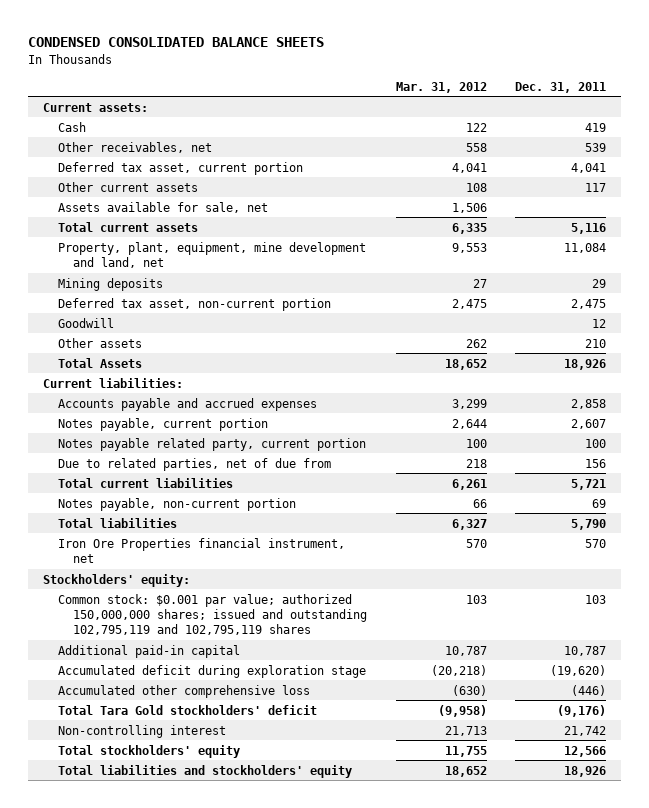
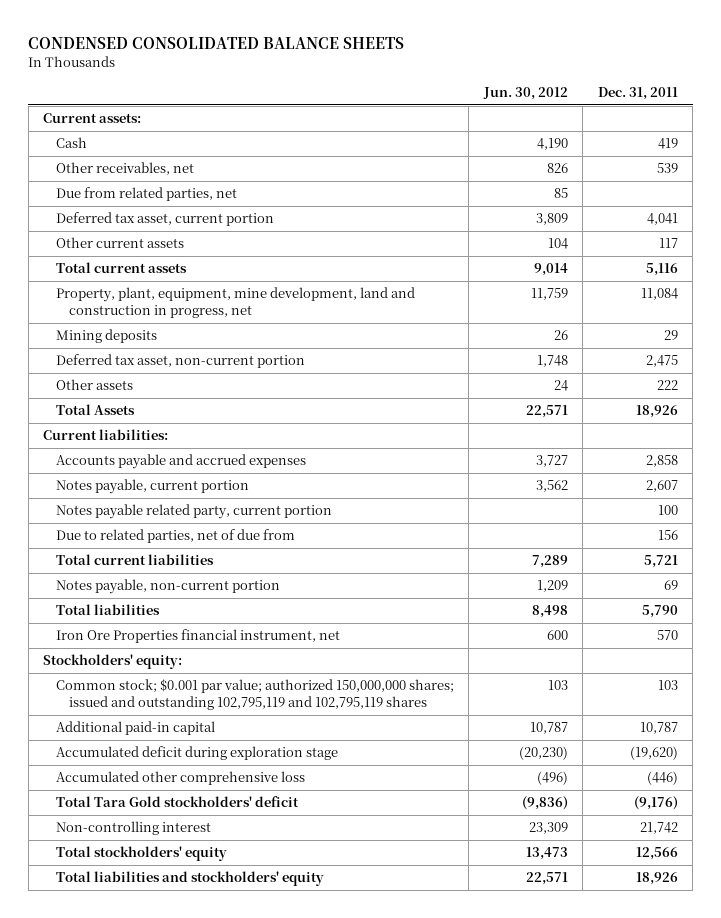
[395,81,487,93] Mar. 31, 2012 -> none
none -> [482,86,568,100] Jun. 30, 2012
none -> [56,187,238,202] Due from related parties, net
[57,201,268,213] Assets available for sale, net -> none
[57,241,366,268] Property, plant, equipment, mine development and land, net -> [56,287,416,319] Property, plant, equipment, mine development, land and construction in progress, net
[57,317,114,328] Goodwill -> none
[585,338,607,348] 210 -> [656,380,678,391] 222
[57,593,368,636] Common stock: $0.001 par value; authorized 150,000,000 shares; issued and outstanding 102,795,119 and 102,795,119 shares -> [56,679,455,711] Common stock; $0.001 par value; authorized 150,000,000 shares; issued and outstanding 102,795,119 and 102,795,119 shares

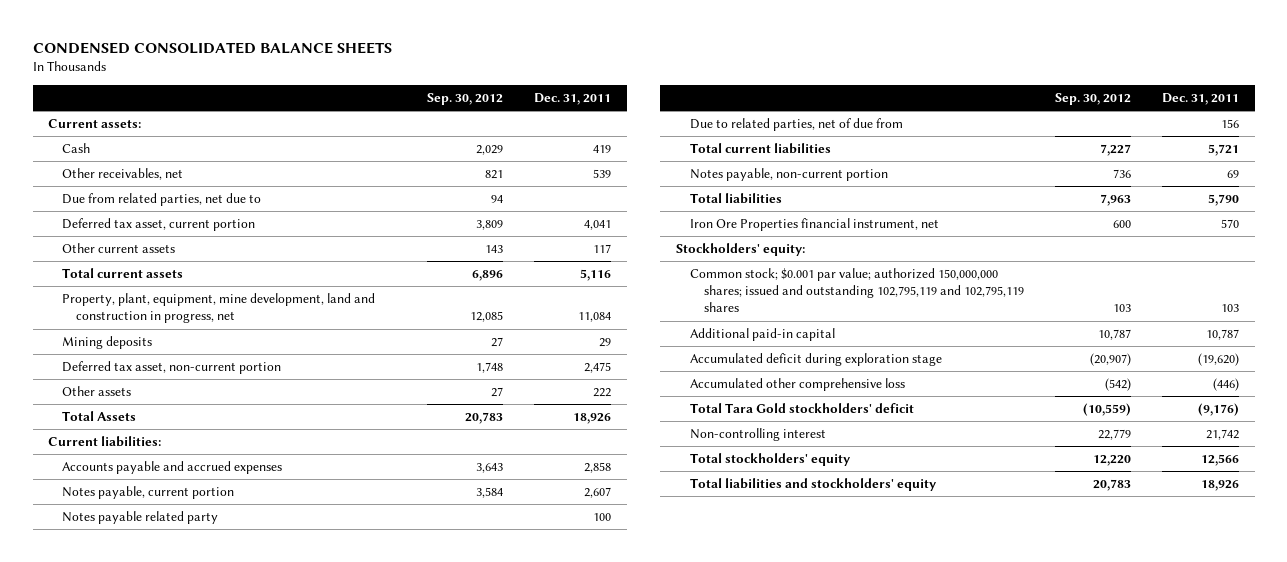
[482,86,568,100] Jun. 30, 2012 -> none
none -> [427,92,504,105] Sep. 30, 2012
[56,187,238,202] Due from related parties, net -> [62,193,262,207] Due from related parties, net due to
[56,504,333,520] Notes payable related party, current portion -> [62,511,219,525] Notes payable related party

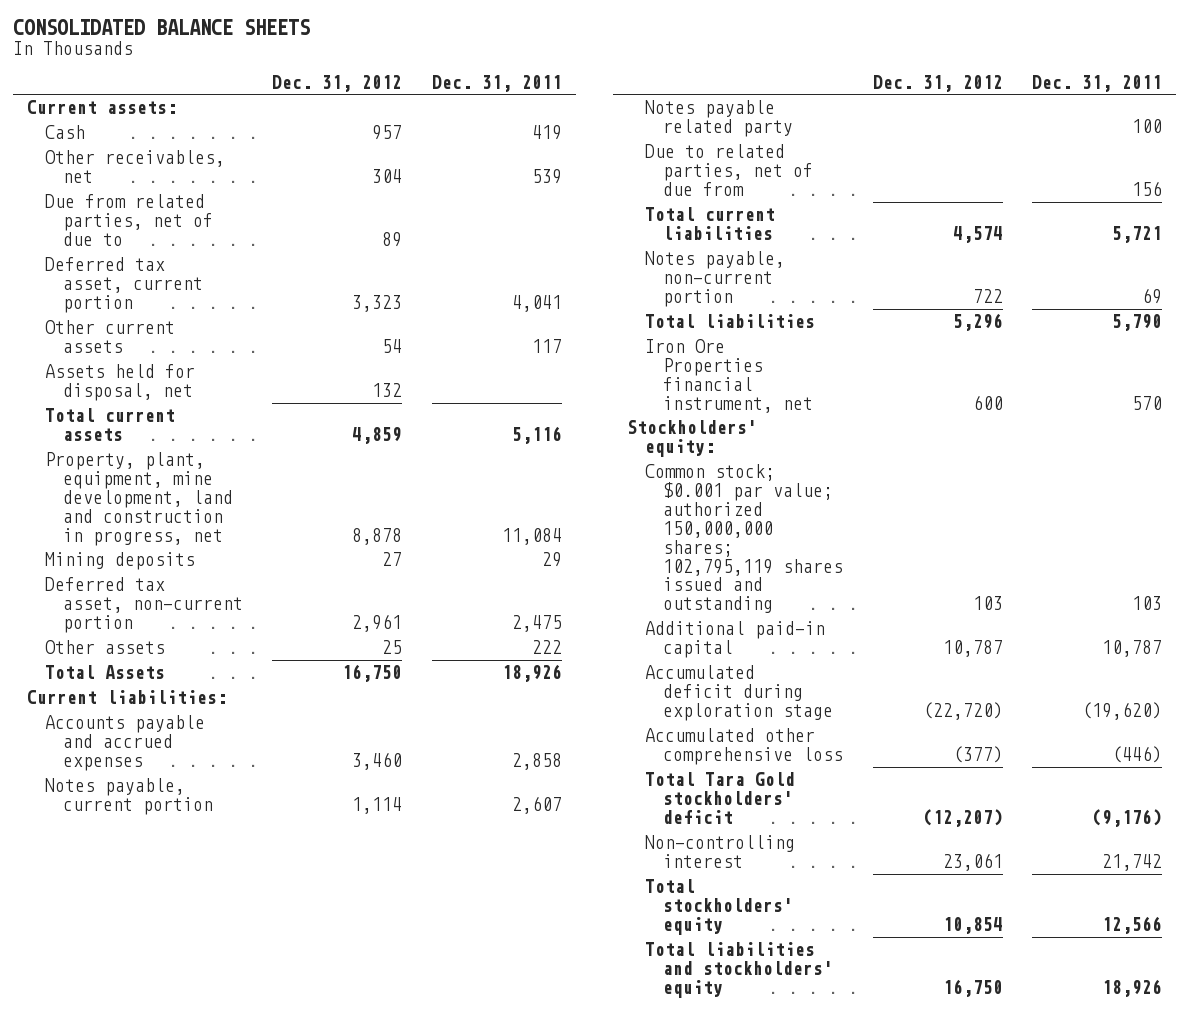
[32,42,392,55] CONDENSED CONSOLIDATED BALANCE SHEETS -> [12,19,310,36] CONSOLIDATED BALANCE SHEETS
[427,92,504,105] Sep. 30, 2012 -> none
none -> [272,74,403,92] Dec. 31, 2012
[62,193,262,207] Due from related parties, net due to -> [45,194,214,246] Due from related parties, net of due to
none -> [45,364,196,402] Assets held for disposal, net
[689,268,1024,313] Common stock; $0.001 par value; authorized 150,000,000 shares; issued and outstanding 102,795,119 and 102,795,119 shares -> [645,464,844,614] Common stock; $0.001 par value; authorized 150,000,000 shares; 102,795,119 shares issued and outstanding

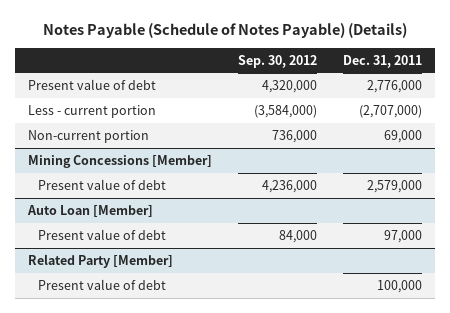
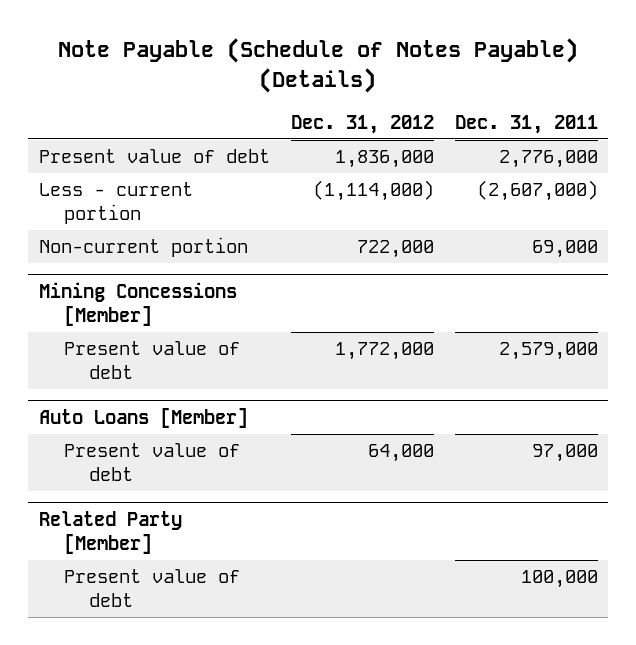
[43,22,408,38] Notes Payable (Schedule of Notes Payable) (Details) -> [58,38,579,93] Note Payable (Schedule of Notes Payable) (Details)
[238,54,318,68] Sep. 30, 2012 -> none
none -> [290,114,434,134] Dec. 31, 2012
[359,104,423,118] (2,707,000) -> [476,180,598,202] (2,607,000)
[27,204,154,217] Auto Loan [Member] -> [38,408,248,429] Auto Loans [Member]

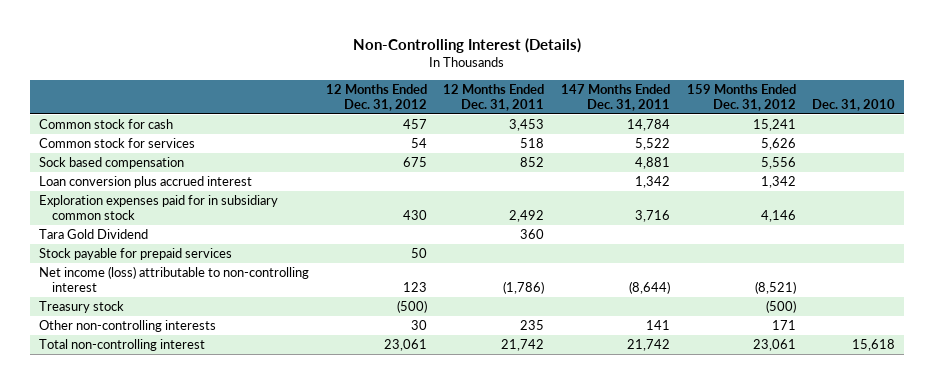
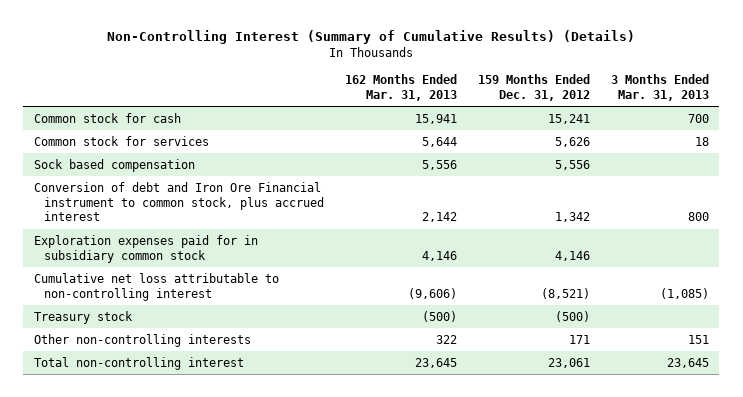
[353,38,582,54] Non-Controlling Interest (Details) -> [107,30,636,45] Non-Controlling Interest (Summary of Cumulative Results) (Details)
[325,83,427,111] 12 Months Ended Dec. 31, 2012 -> none
[443,83,545,111] 12 Months Ended Dec. 31, 2011 -> none
[560,83,670,111] 147 Months Ended Dec. 31, 2011 -> none
[812,98,896,111] Dec. 31, 2010 -> none
none -> [345,74,458,101] 162 Months Ended Mar. 31, 2013
none -> [611,74,710,101] 3 Months Ended Mar. 31, 2013
[38,175,252,188] Loan conversion plus accrued interest -> [33,181,325,222] Conversion of debt and Iron Ore Financial instrument to common stock, plus accrued interest
[38,228,148,239] Tara Gold Dividend -> none
[38,247,232,260] Stock payable for prepaid services -> none
[38,265,309,293] Net income (loss) attributable to non-controlling interest -> [33,272,279,301] Cumulative net loss attributable to non-controlling interest

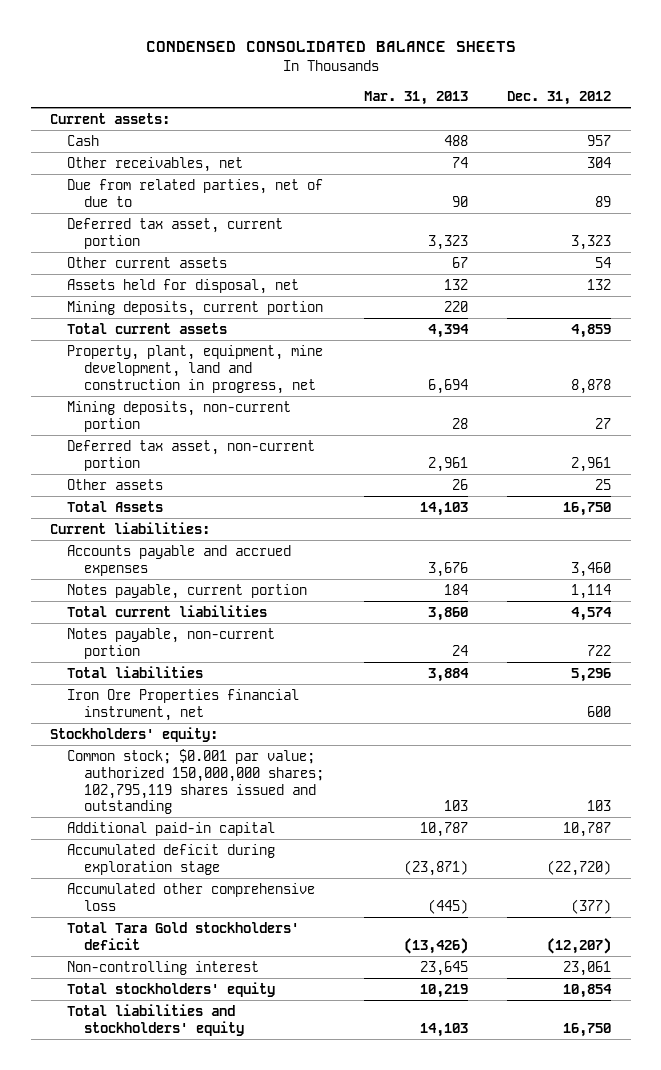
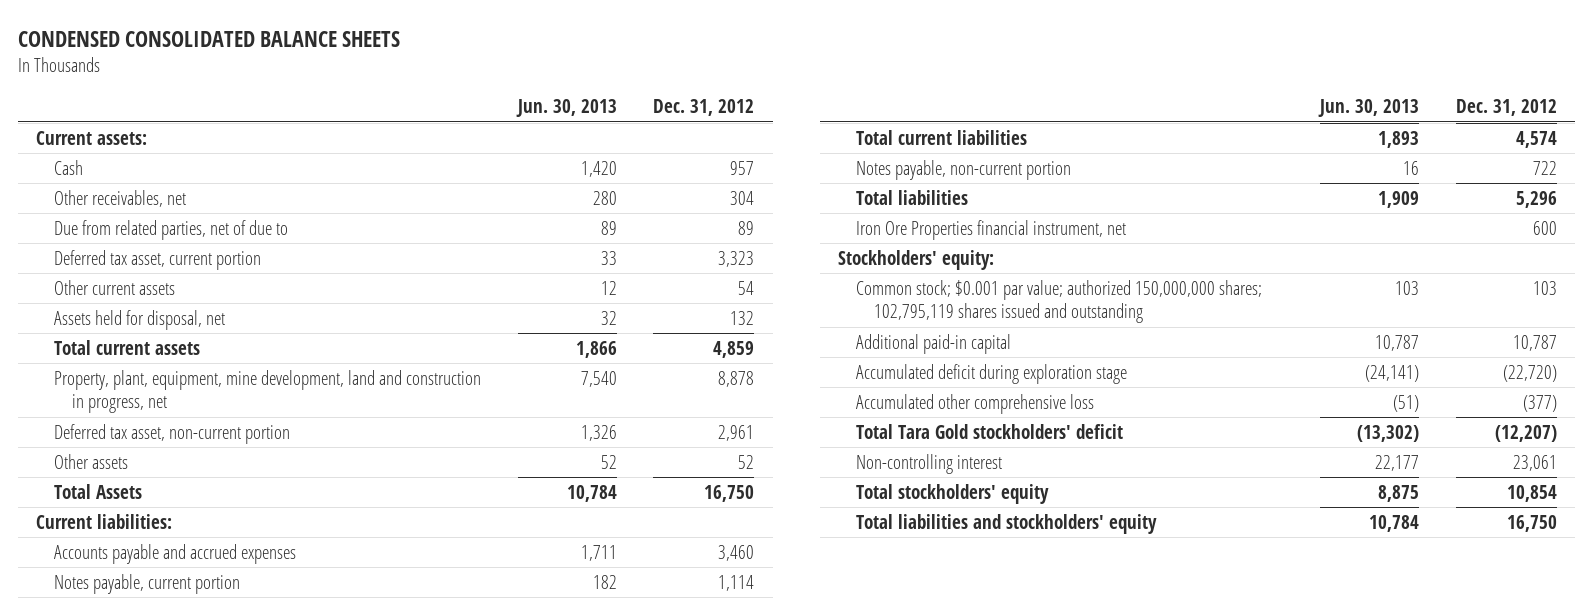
[363,90,468,105] Mar. 31, 2013 -> none
none -> [515,99,617,118] Jun. 30, 2013
[67,300,324,316] Mining deposits, current portion -> none
[67,400,292,432] Mining deposits, non-current portion -> none
[595,478,612,490] 25 -> [738,454,755,469] 52

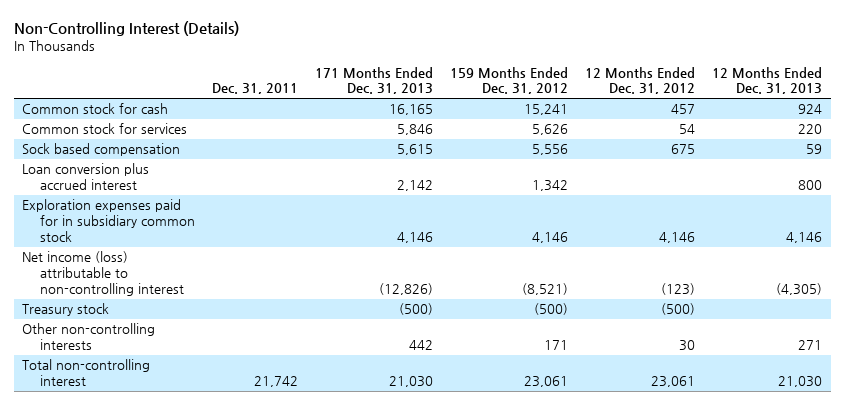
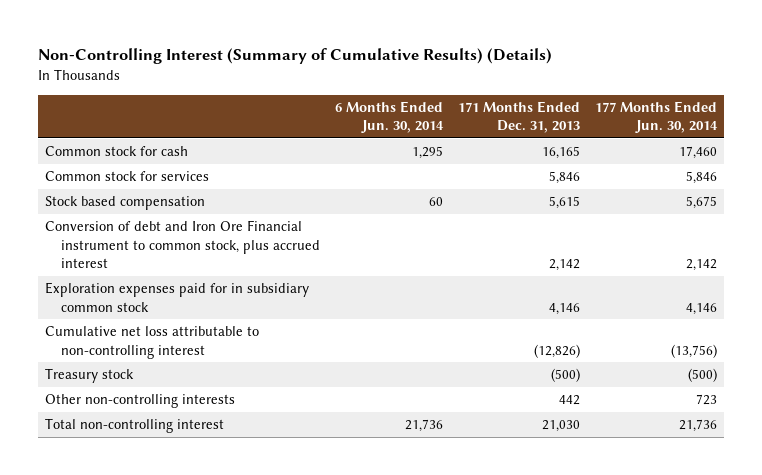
[13,20,239,36] Non-Controlling Interest (Details) -> [37,48,552,65] Non-Controlling Interest (Summary of Cumulative Results) (Details)
[212,83,299,95] Dec. 31, 2011 -> none
[450,66,569,95] 159 Months Ended Dec. 31, 2012 -> none
[585,66,696,95] 12 Months Ended Dec. 31, 2012 -> none
[712,66,823,95] 12 Months Ended Dec. 31, 2013 -> none
none -> [334,100,444,134] 6 Months Ended Jun. 30, 2014
none -> [594,100,718,134] 177 Months Ended Jun. 30, 2014
[22,143,181,157] Sock based compensation -> [45,196,206,211] Stock based compensation
[22,163,150,191] Loan conversion plus accrued interest -> [45,220,320,269] Conversion of debt and Iron Ore Financial instrument to common stock, plus accrued interest
[22,251,185,296] Net income (loss) attributable to non-controlling interest -> [45,326,260,359] Cumulative net loss attributable to non-controlling interest

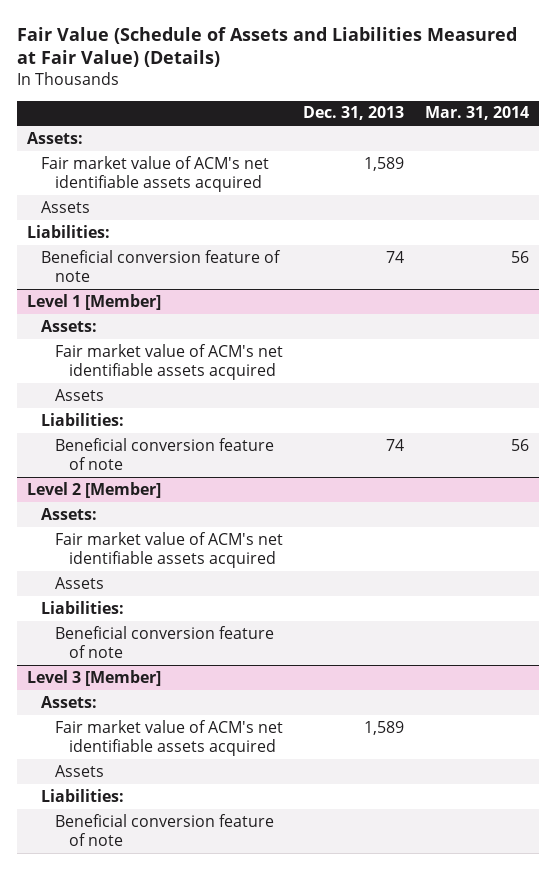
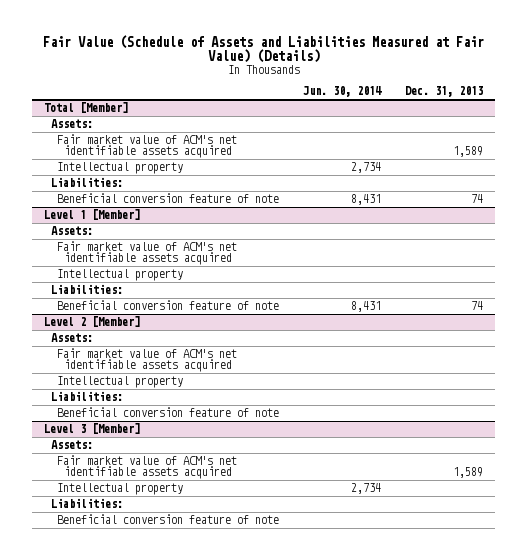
[424,106,529,121] Mar. 31, 2014 -> none
none -> [303,86,383,98] Jun. 30, 2014
none -> [44,102,129,114] Total [Member]
[40,200,90,213] Assets -> [57,162,184,175] Intellectual property
[54,388,104,401] Assets -> [57,269,184,282] Intellectual property
[54,576,104,589] Assets -> [57,376,184,389] Intellectual property
[54,764,104,777] Assets -> [57,483,184,496] Intellectual property

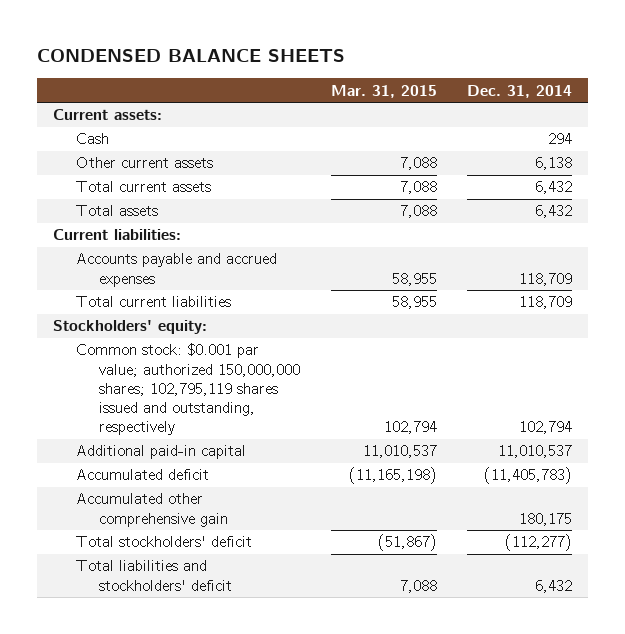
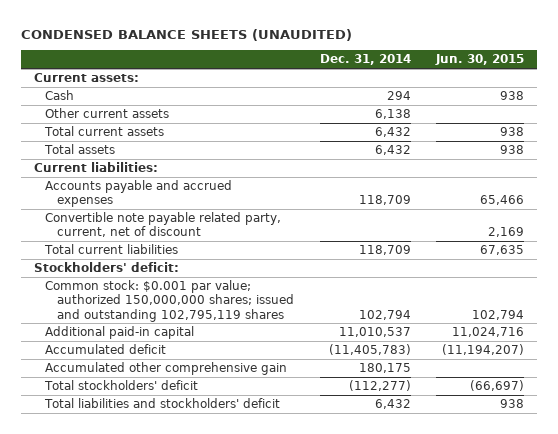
[37,49,346,63] CONDENSED BALANCE SHEETS -> [21,28,353,41] CONDENSED BALANCE SHEETS (UNAUDITED)
[330,84,437,98] Mar. 31, 2015 -> none
none -> [435,54,525,66] Jun. 30, 2015
none -> [45,212,282,238] Convertible note payable related party, current, net of discount
[52,320,207,335] Stockholders' equity: -> [33,262,179,273] Stockholders' deficit:
[75,343,301,436] Common stock: $0.001 par value; authorized 150,000,000 shares; 102,795,119 shares issued and outstanding, respectively -> [45,280,294,322] Common stock: $0.001 par value; authorized 150,000,000 shares; issued and outstanding 102,795,119 shares

